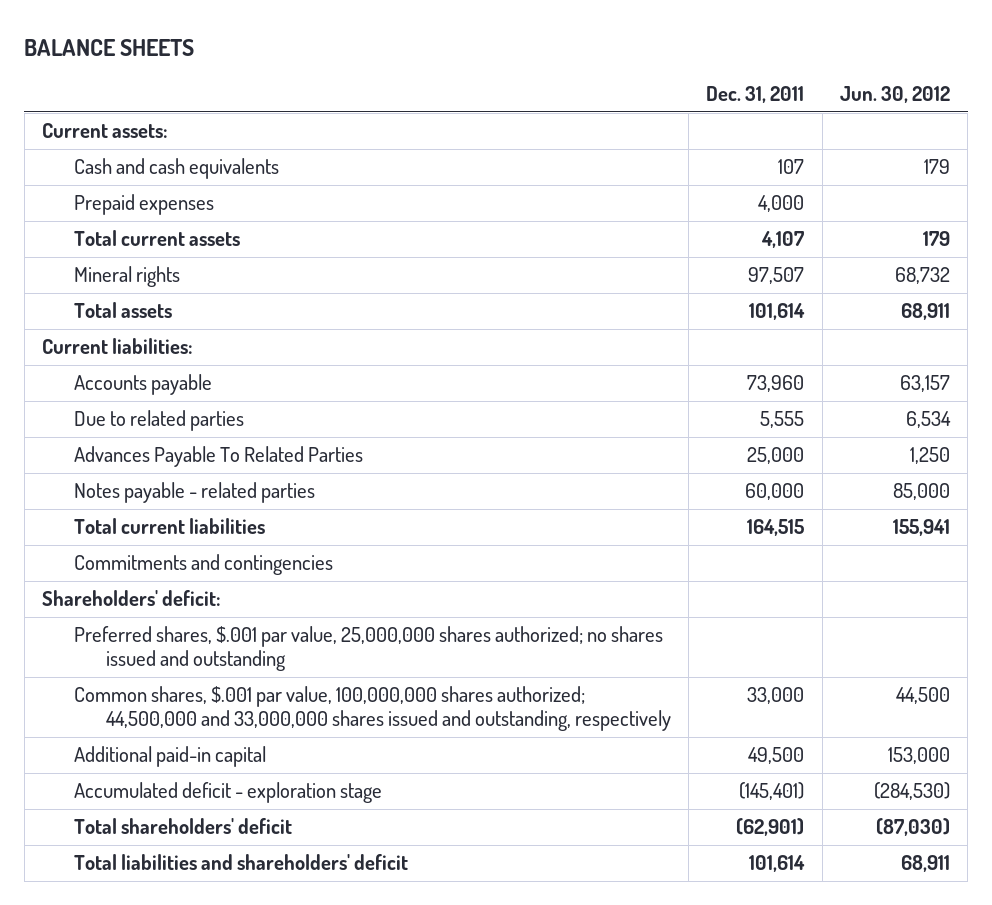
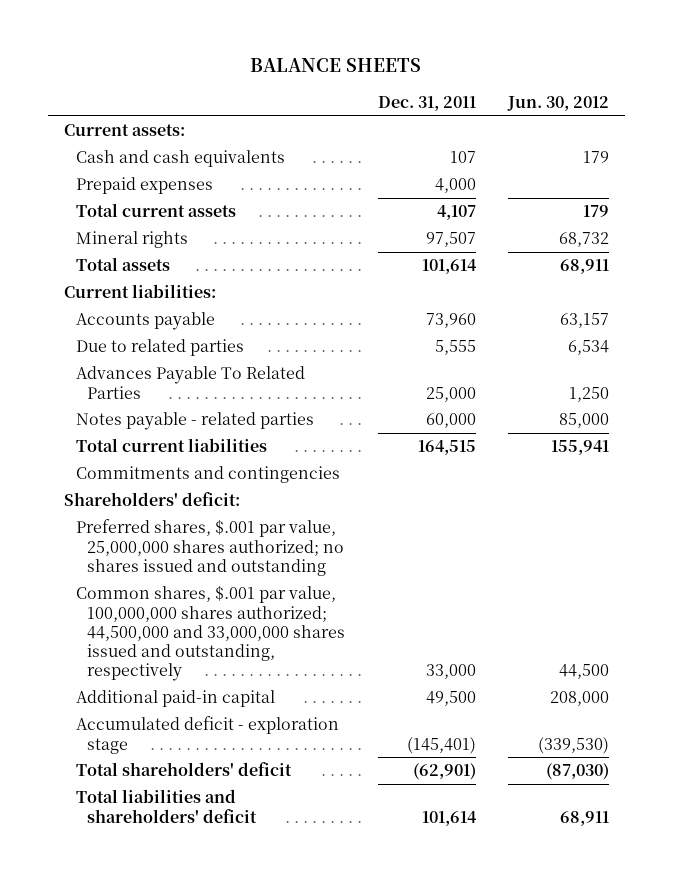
[888,747,951,765] 153,000 -> [549,691,609,707] 208,000
[874,782,951,801] (284,530) -> [537,736,609,754] (339,530)

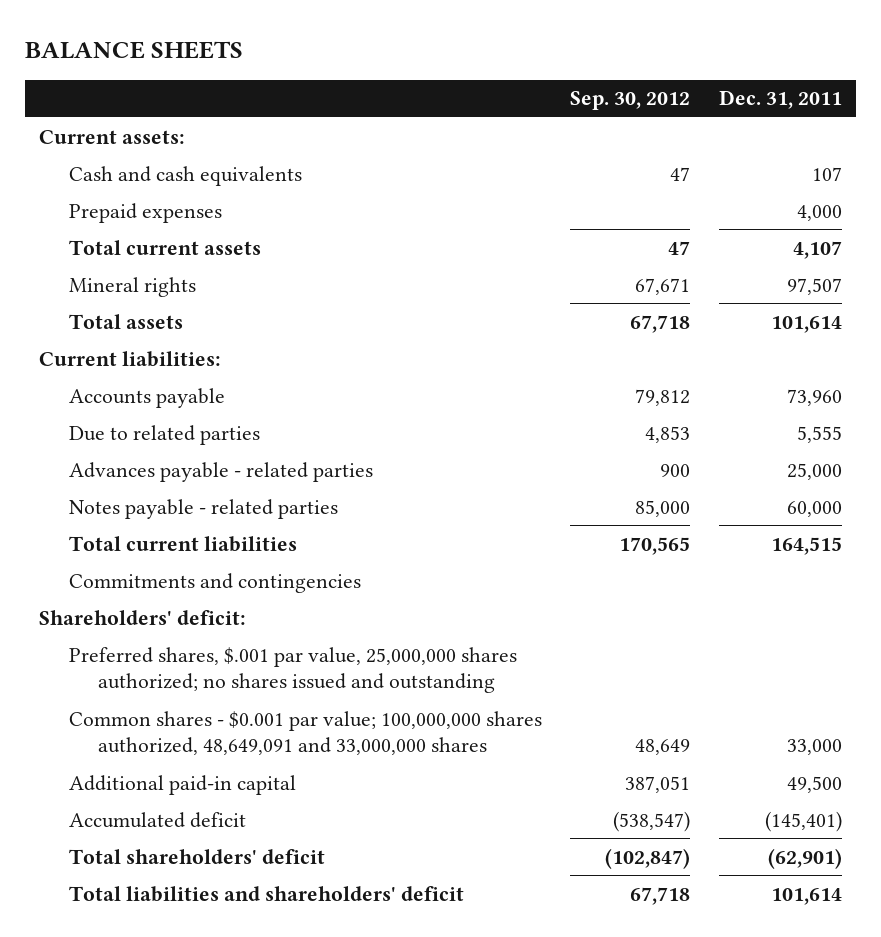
[506,95,609,111] Jun. 30, 2012 -> none
none -> [570,91,691,111] Sep. 30, 2012
[75,366,305,399] Advances Payable To Related Parties -> [68,461,373,482] Advances payable - related parties
[75,585,346,681] Common shares, $.001 par value, 100,000,000 shares authorized; 44,500,000 and 33,000,000 shares issued and outstanding, respectively -> [68,710,542,756] Common shares - $0.001 par value; 100,000,000 shares authorized, 48,649,091 and 33,000,000 shares
[75,716,339,754] Accumulated deficit - exploration stage -> [68,811,246,828] Accumulated deficit

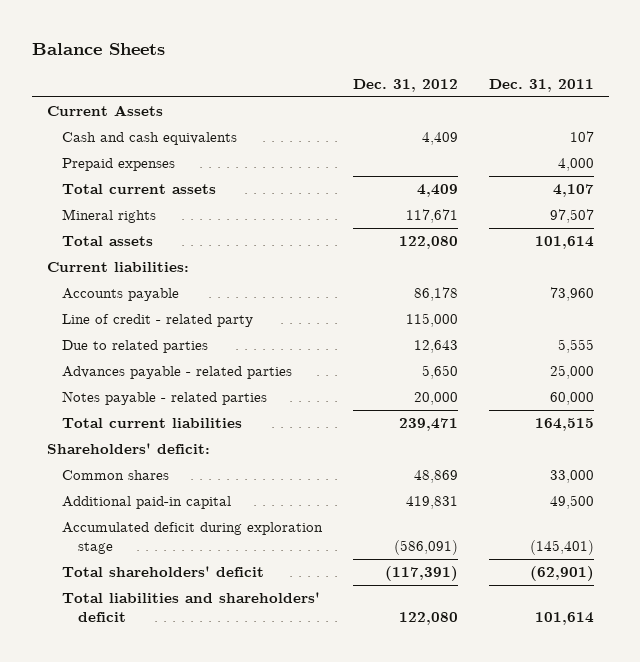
[24,41,243,60] BALANCE SHEETS -> [31,43,165,56] Balance Sheets
[570,91,691,111] Sep. 30, 2012 -> none
none -> [353,78,459,92] Dec. 31, 2012
[38,129,185,144] Current assets: -> [46,105,163,117] Current Assets
none -> [62,314,254,328] Line of credit - related party
[68,572,361,593] Commitments and contingencies -> none
[68,646,517,694] Preferred shares, $.001 par value, 25,000,000 shares authorized; no shares issued and outstanding -> none
[68,710,542,756] Common shares - $0.001 par value; 100,000,000 shares authorized, 48,649,091 and 33,000,000 shares -> [62,470,170,481] Common shares
[68,811,246,828] Accumulated deficit -> [62,522,324,554] Accumulated deficit during exploration stage

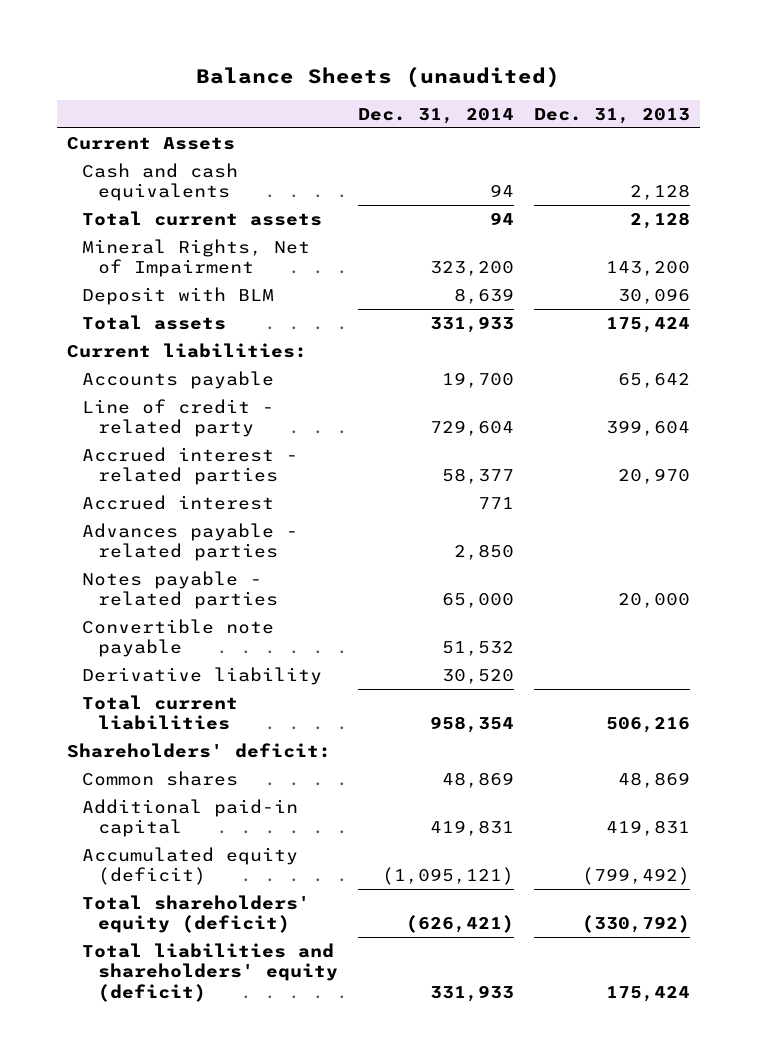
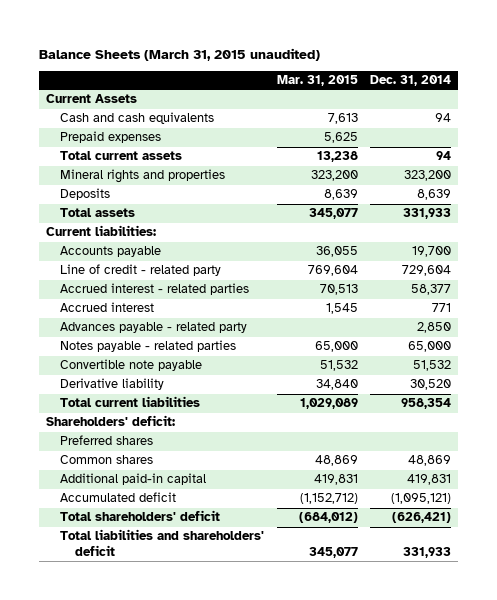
[196,66,561,88] Balance Sheets (unaudited) -> [39,47,321,61] Balance Sheets (March 31, 2015 unaudited)
[534,107,691,124] Dec. 31, 2013 -> none
none -> [276,75,358,87] Mar. 31, 2015
none -> [60,131,162,144] Prepaid expenses
[82,238,311,278] Mineral Rights, Net of Impairment -> [60,169,226,184] Mineral rights and properties
[82,286,275,305] Deposit with BLM -> [60,188,111,201] Deposits
[82,522,299,562] Advances payable - related parties -> [60,322,248,334] Advances payable - related party
none -> [60,435,154,446] Preferred shares
[82,846,299,886] Accumulated equity (deficit) -> [60,492,177,503] Accumulated deficit
[82,894,311,934] Total shareholders' equity (deficit) -> [60,510,221,522] Total shareholders' deficit
[82,942,338,1002] Total liabilities and shareholders' equity (deficit) -> [60,529,265,556] Total liabilities and shareholders' deficit

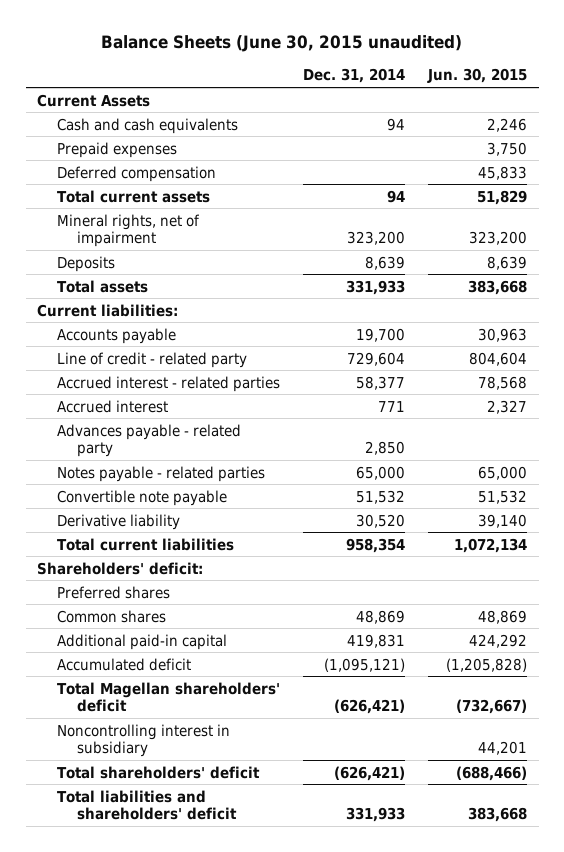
[39,47,321,61] Balance Sheets (March 31, 2015 unaudited) -> [101,35,463,53] Balance Sheets (June 30, 2015 unaudited)
[276,75,358,87] Mar. 31, 2015 -> none
none -> [427,68,528,84] Jun. 30, 2015
none -> [57,165,217,182] Deferred compensation
[60,169,226,184] Mineral rights and properties -> [57,213,201,248] Mineral rights, net of impairment
none -> [57,681,281,713] Total Magellan shareholders' deficit
none -> [57,723,231,758] Noncontrolling interest in subsidiary

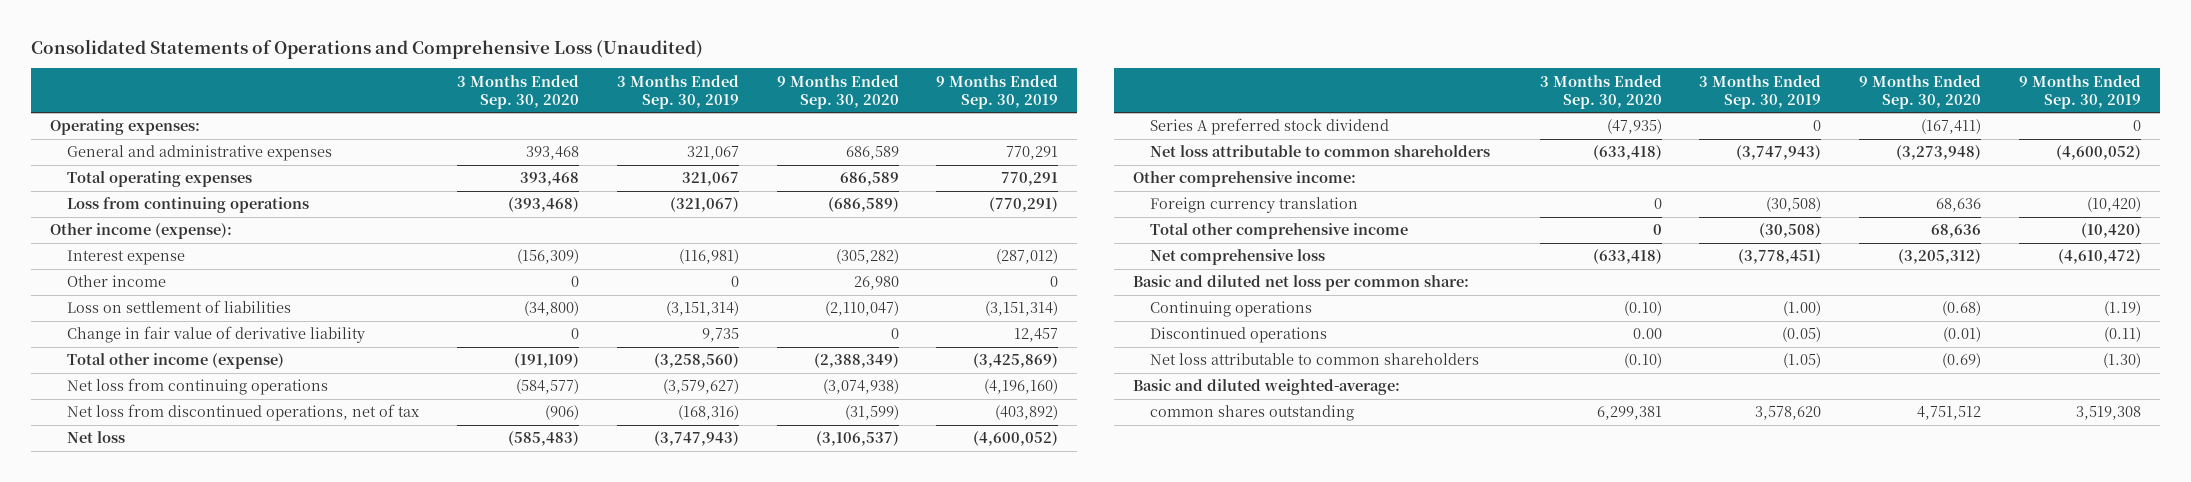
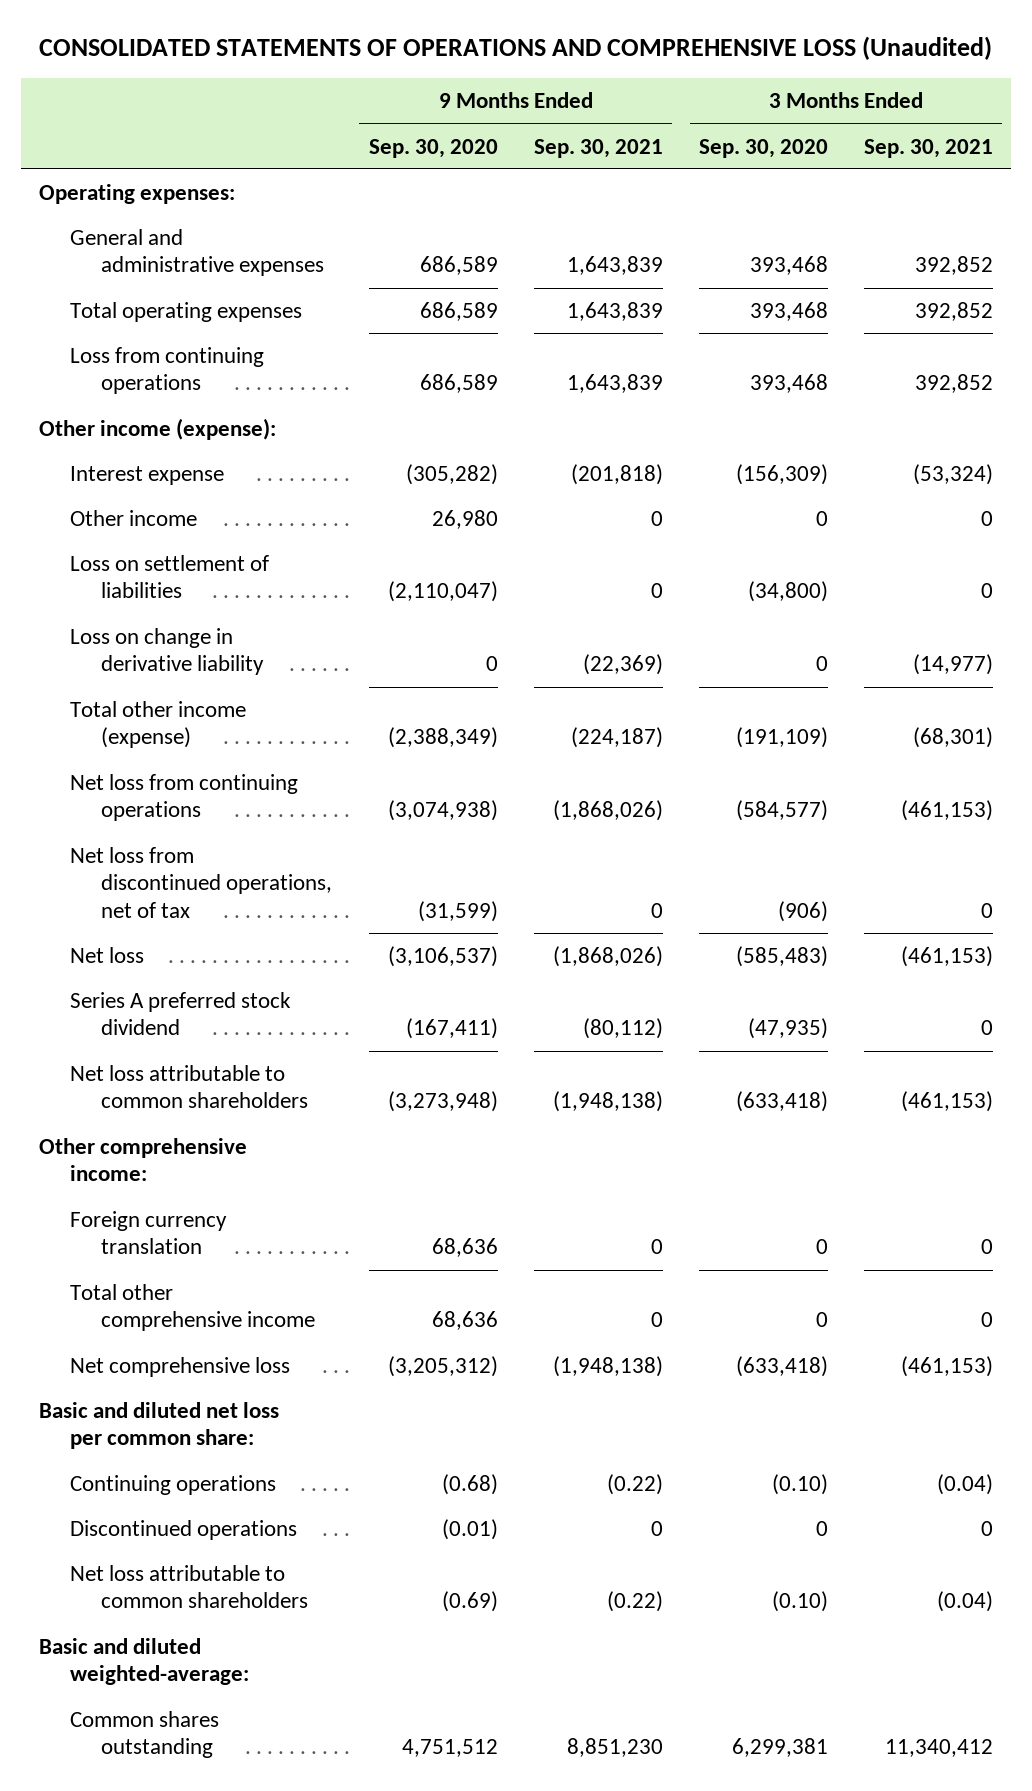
[31,38,704,59] Consolidated Statements of Operations and Comprehensive Loss (Unaudited) -> [39,35,993,60] CONSOLIDATED STATEMENTS OF OPERATIONS AND COMPREHENSIVE LOSS (Unaudited)
[616,74,739,109] 3 Months Ended Sep. 30, 2019 -> none
[936,74,1059,109] 9 Months Ended Sep. 30, 2019 -> none
none -> [533,138,663,158] Sep. 30, 2021
none -> [864,138,994,158] Sep. 30, 2021
[508,197,580,213] (393,468) -> [750,374,829,394] 393,468
[827,197,899,213] (686,589) -> [419,374,498,394] 686,589
[67,326,366,344] Change in fair value of derivative liability -> none
none -> [70,627,265,676] Loss on change in derivative liability
[1632,328,1662,340] 0.00 -> [816,1520,829,1536] 0
[1149,405,1354,422] common shares outstanding -> [70,1710,220,1759] Common shares outstanding

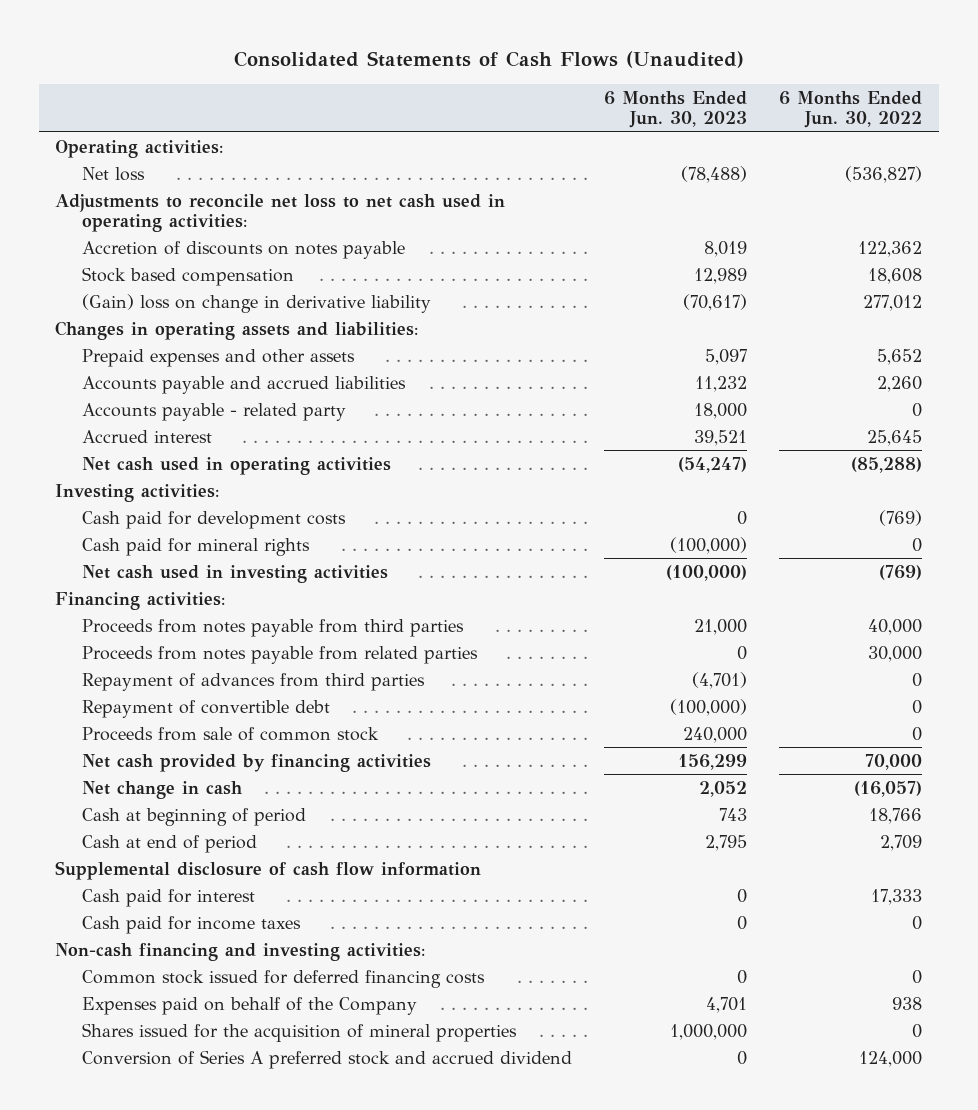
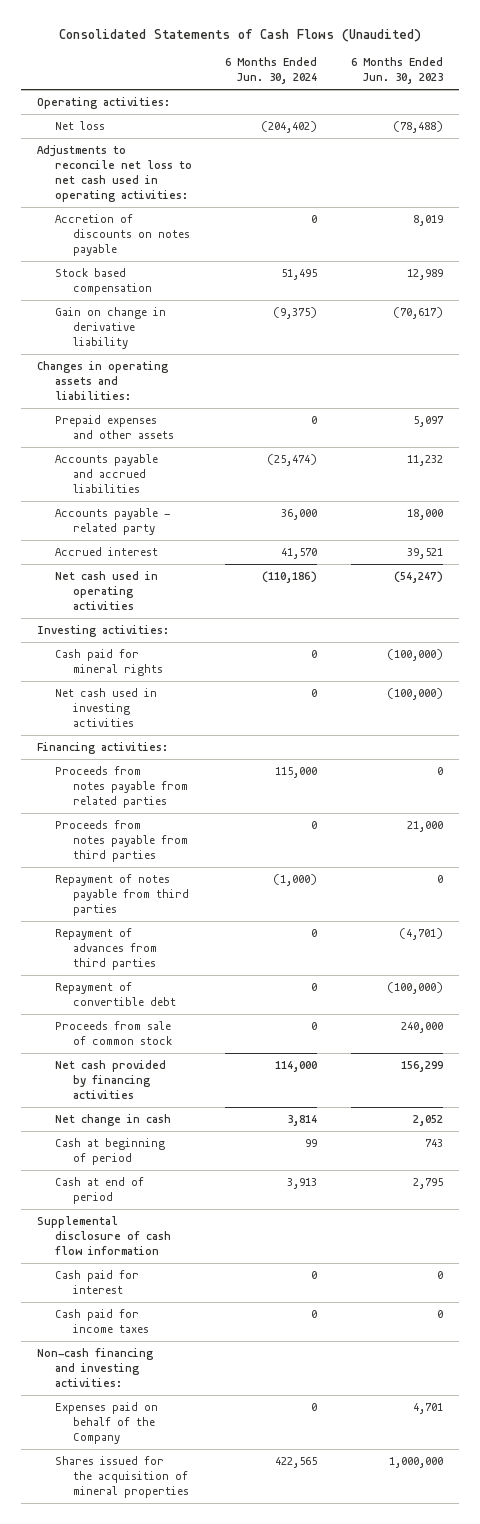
[779,90,923,129] 6 Months Ended Jun. 30, 2022 -> none
none -> [225,57,318,85] 6 Months Ended Jun. 30, 2024
[81,293,431,313] (Gain) loss on change in derivative liability -> [55,306,167,349] Gain on change in derivative liability
[81,510,346,529] Cash paid for development costs -> none
[81,618,464,637] Proceeds from notes payable from third parties -> [55,819,188,862] Proceeds from notes payable from third parties
none -> [55,873,189,916] Repayment of notes payable from third parties
[81,969,485,988] Common stock issued for deferred financing costs -> none
[81,1049,572,1069] Conversion of Series A preferred stock and accrued dividend -> none

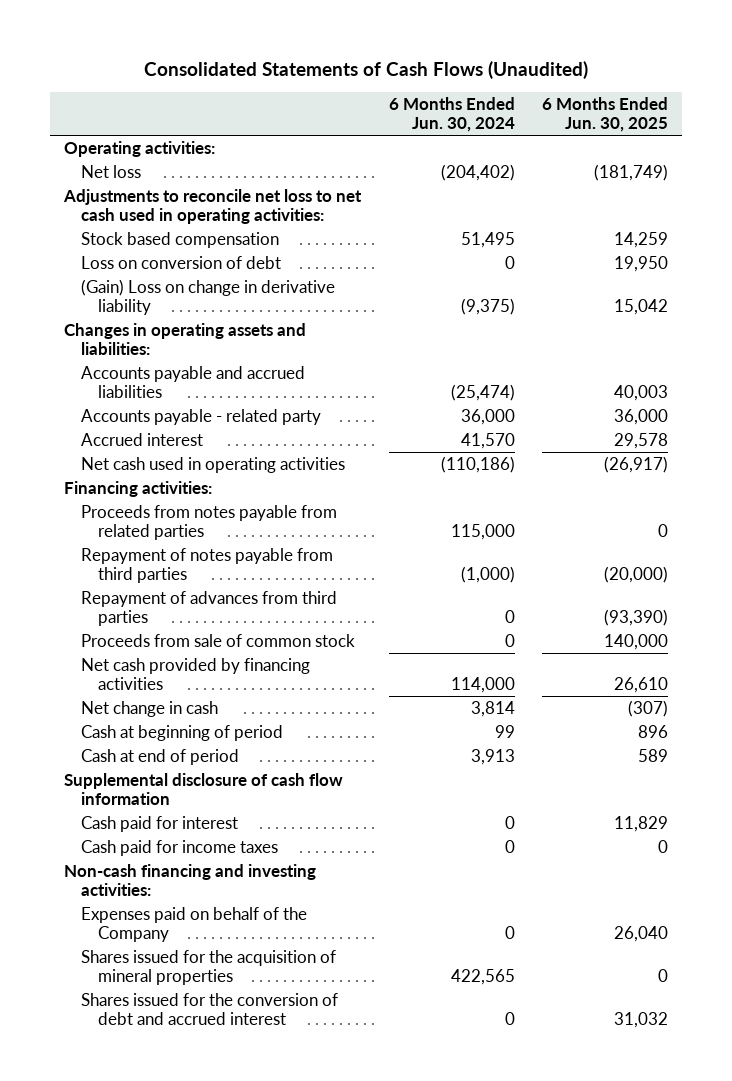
[350,57,443,85] 6 Months Ended Jun. 30, 2023 -> none
none -> [542,97,669,133] 6 Months Ended Jun. 30, 2025
[55,213,190,256] Accretion of discounts on notes payable -> none
none -> [80,255,281,269] Loss on conversion of debt
[55,306,167,349] Gain on change in derivative liability -> [80,278,335,316] (Gain) Loss on change in derivative liability
[55,414,174,439] Prepaid expenses and other assets -> none
[37,624,170,637] Investing activities: -> none
[55,648,163,676] Cash paid for mineral rights -> none
[55,687,158,727] Net cash used in investing activities -> none
[55,819,188,862] Proceeds from notes payable from third parties -> none
[55,981,176,1006] Repayment of convertible debt -> none
none -> [80,992,338,1026] Shares issued for the conversion of debt and accrued interest

